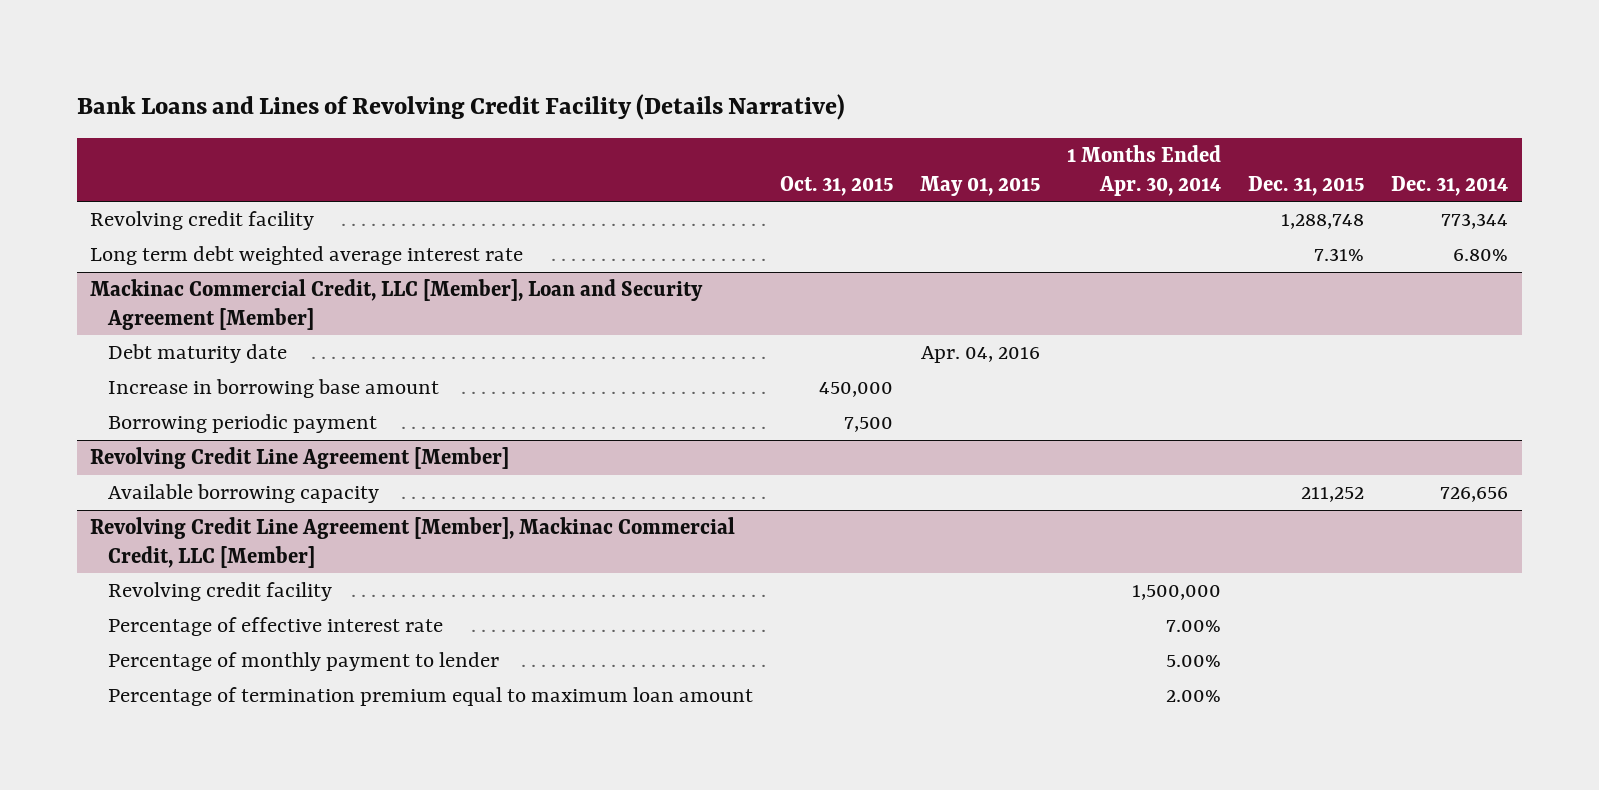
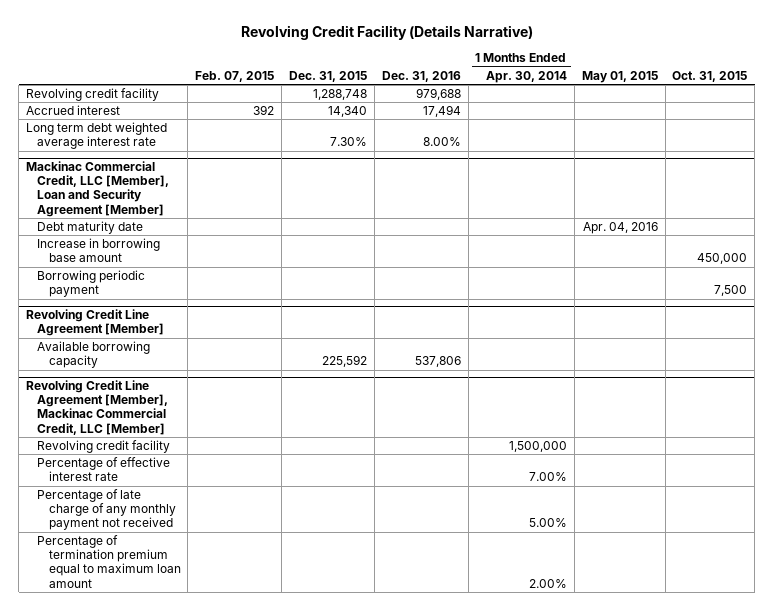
[76,94,845,121] Bank Loans and Lines of Revolving Credit Facility (Details Narrative) -> [240,25,533,41] Revolving Credit Facility (Details Narrative)
[1391,175,1509,196] Dec. 31, 2014 -> none
none -> [195,70,275,82] Feb. 07, 2015
none -> [381,70,461,82] Dec. 31, 2016
none -> [26,105,121,116] Accrued interest
[1314,248,1365,262] 7.31% -> [330,137,368,147] 7.30%
[1301,487,1365,503] 211,252 -> [322,355,368,368] 225,592
[107,652,499,672] Percentage of monthly payment to lender -> none
none -> [37,489,176,531] Percentage of late charge of any monthly payment not received

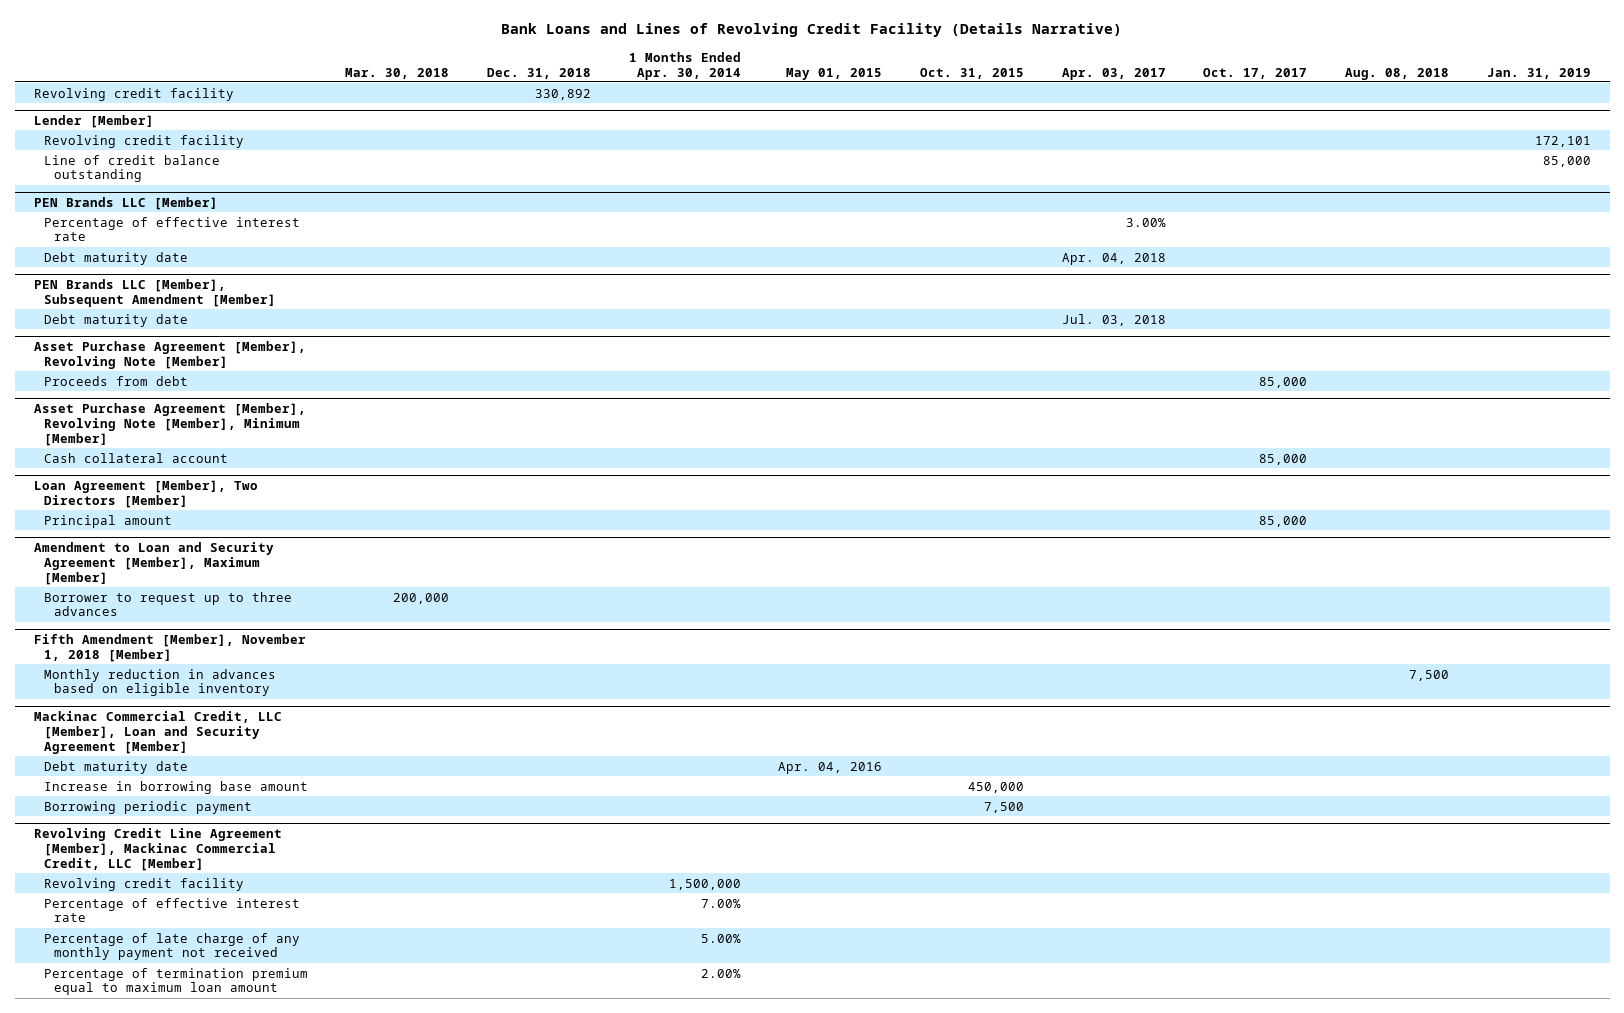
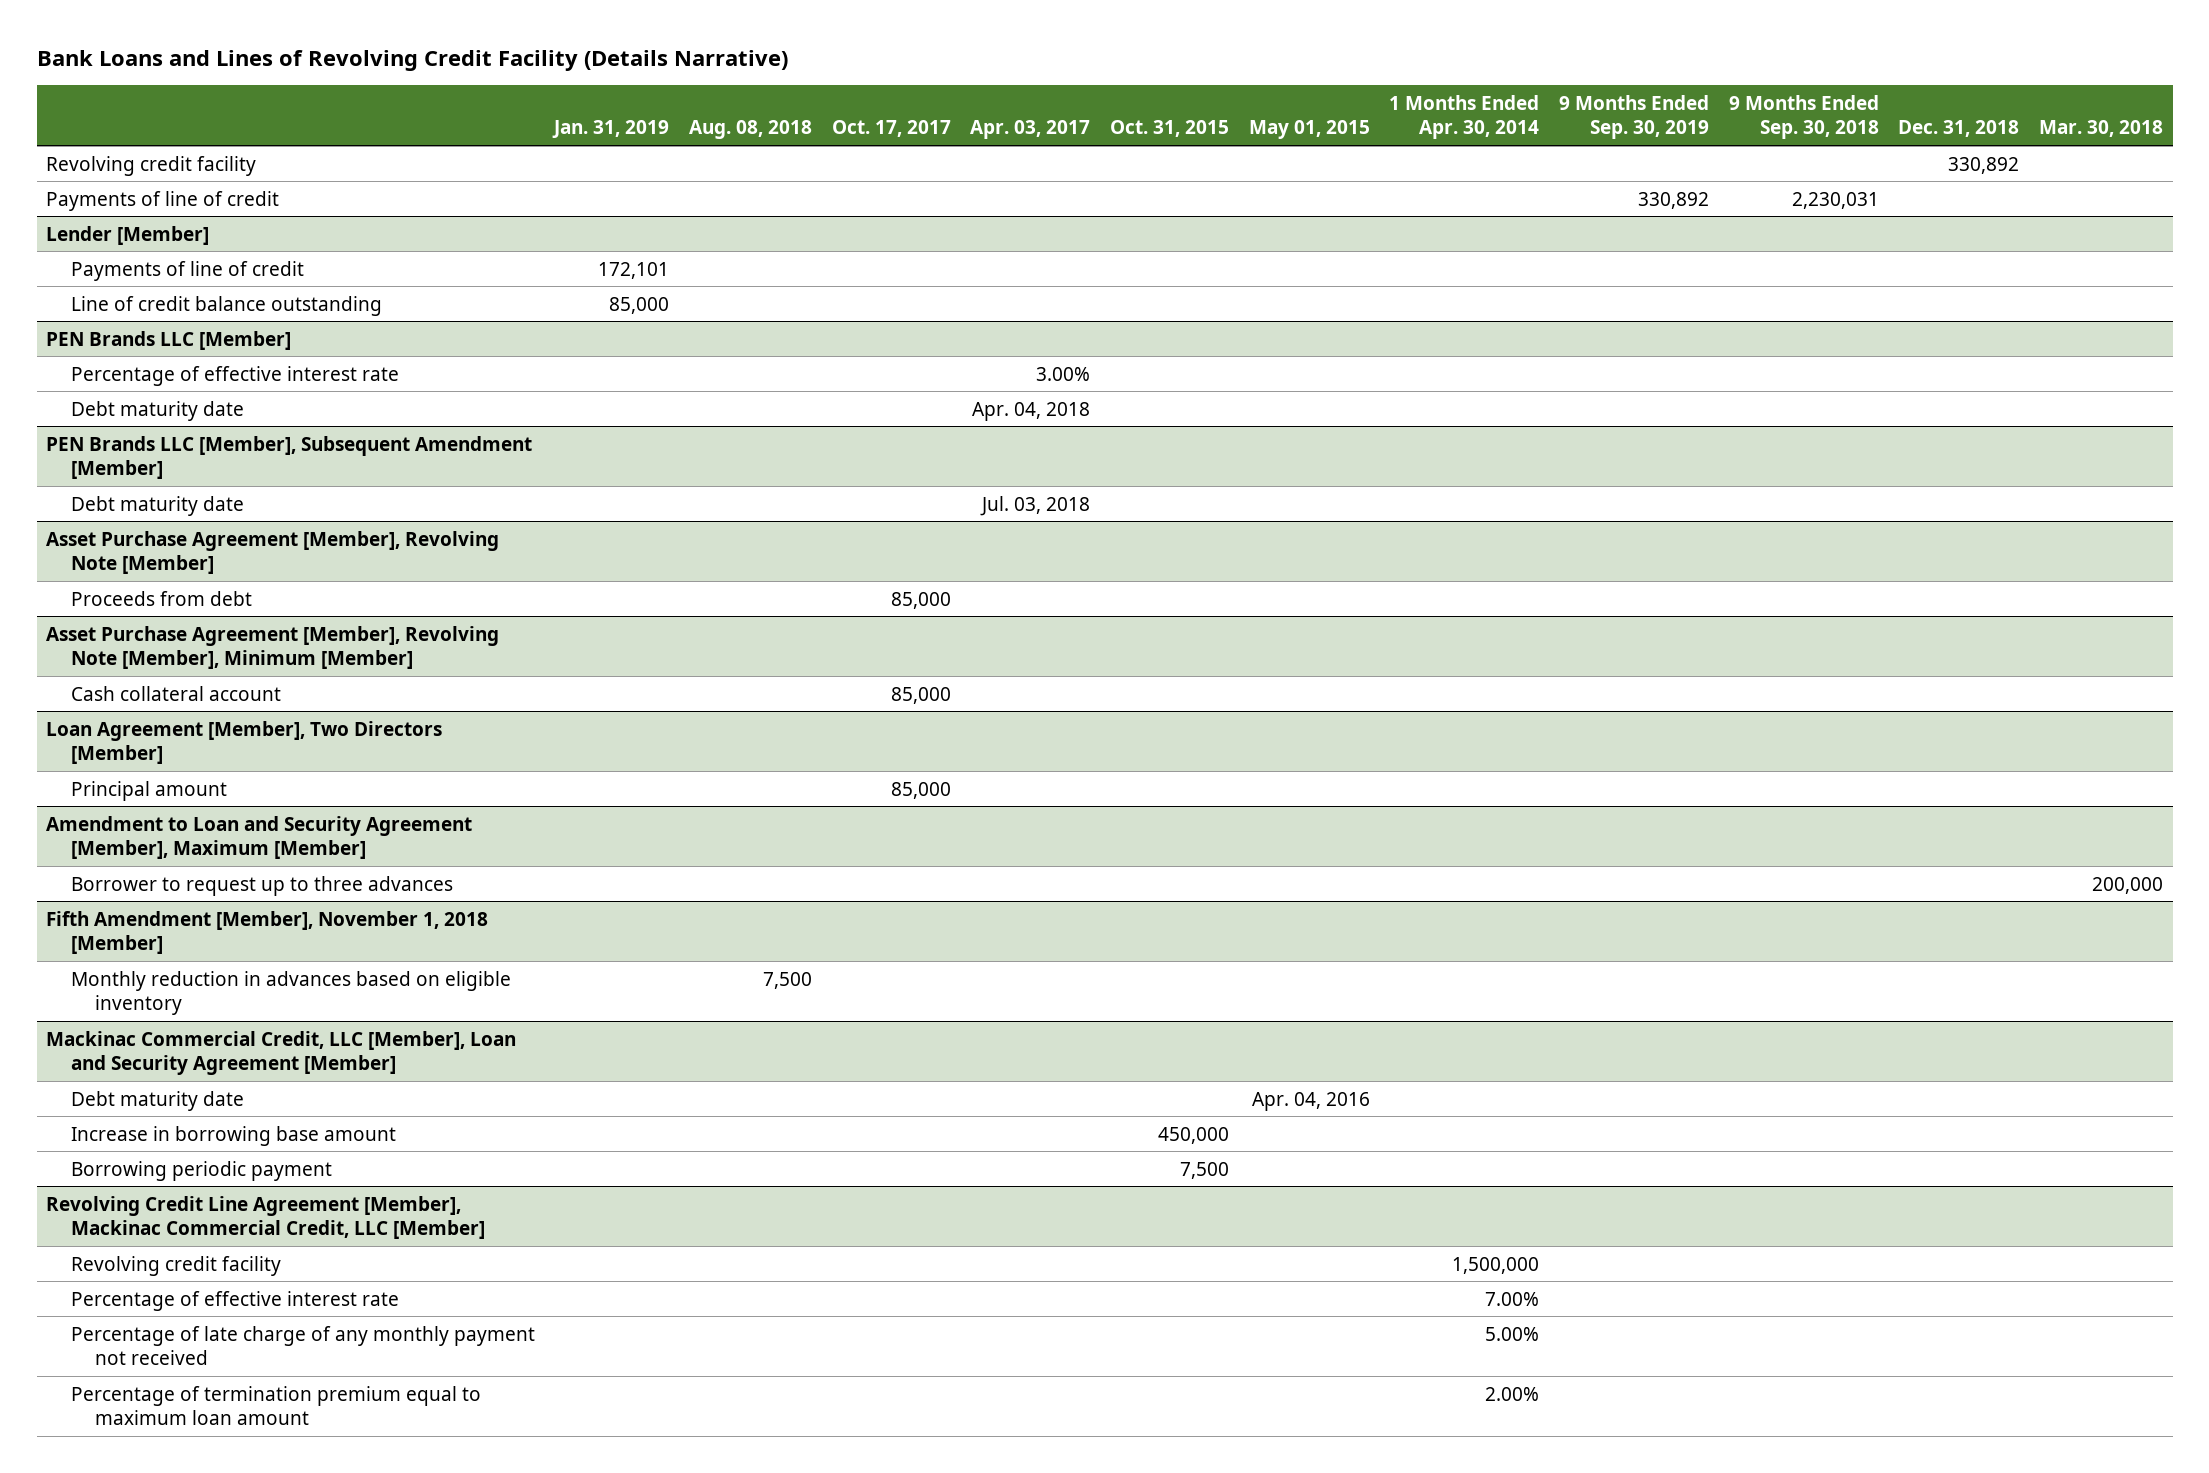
none -> [1558,94,1709,140] 9 Months Ended Sep. 30, 2019
none -> [1728,94,1879,140] 9 Months Ended Sep. 30, 2018
none -> [46,190,280,211] Payments of line of credit
[43,134,244,148] Revolving credit facility -> [70,260,304,281] Payments of line of credit

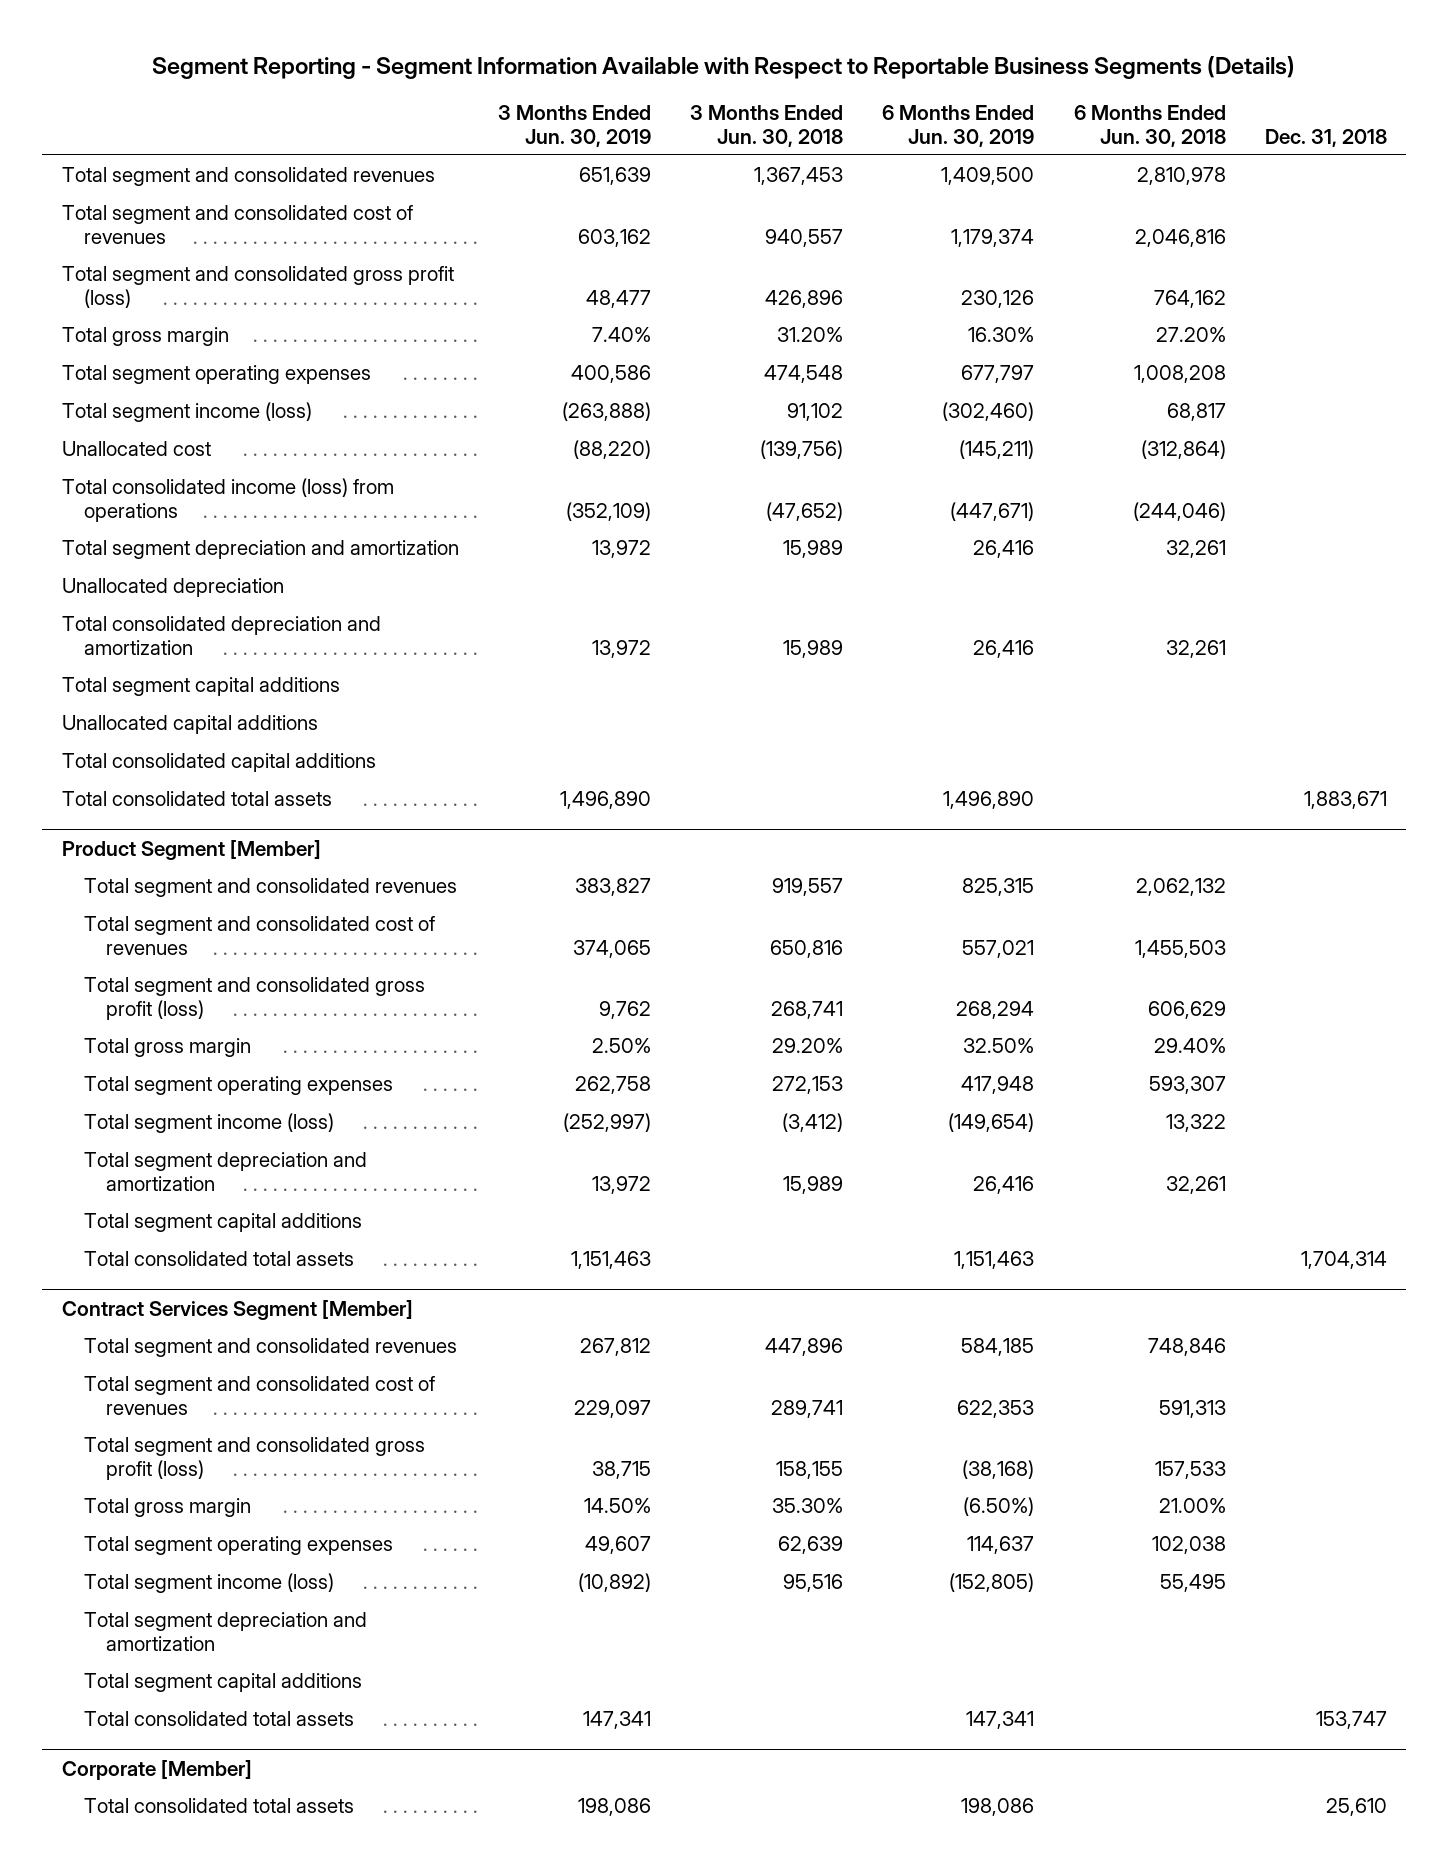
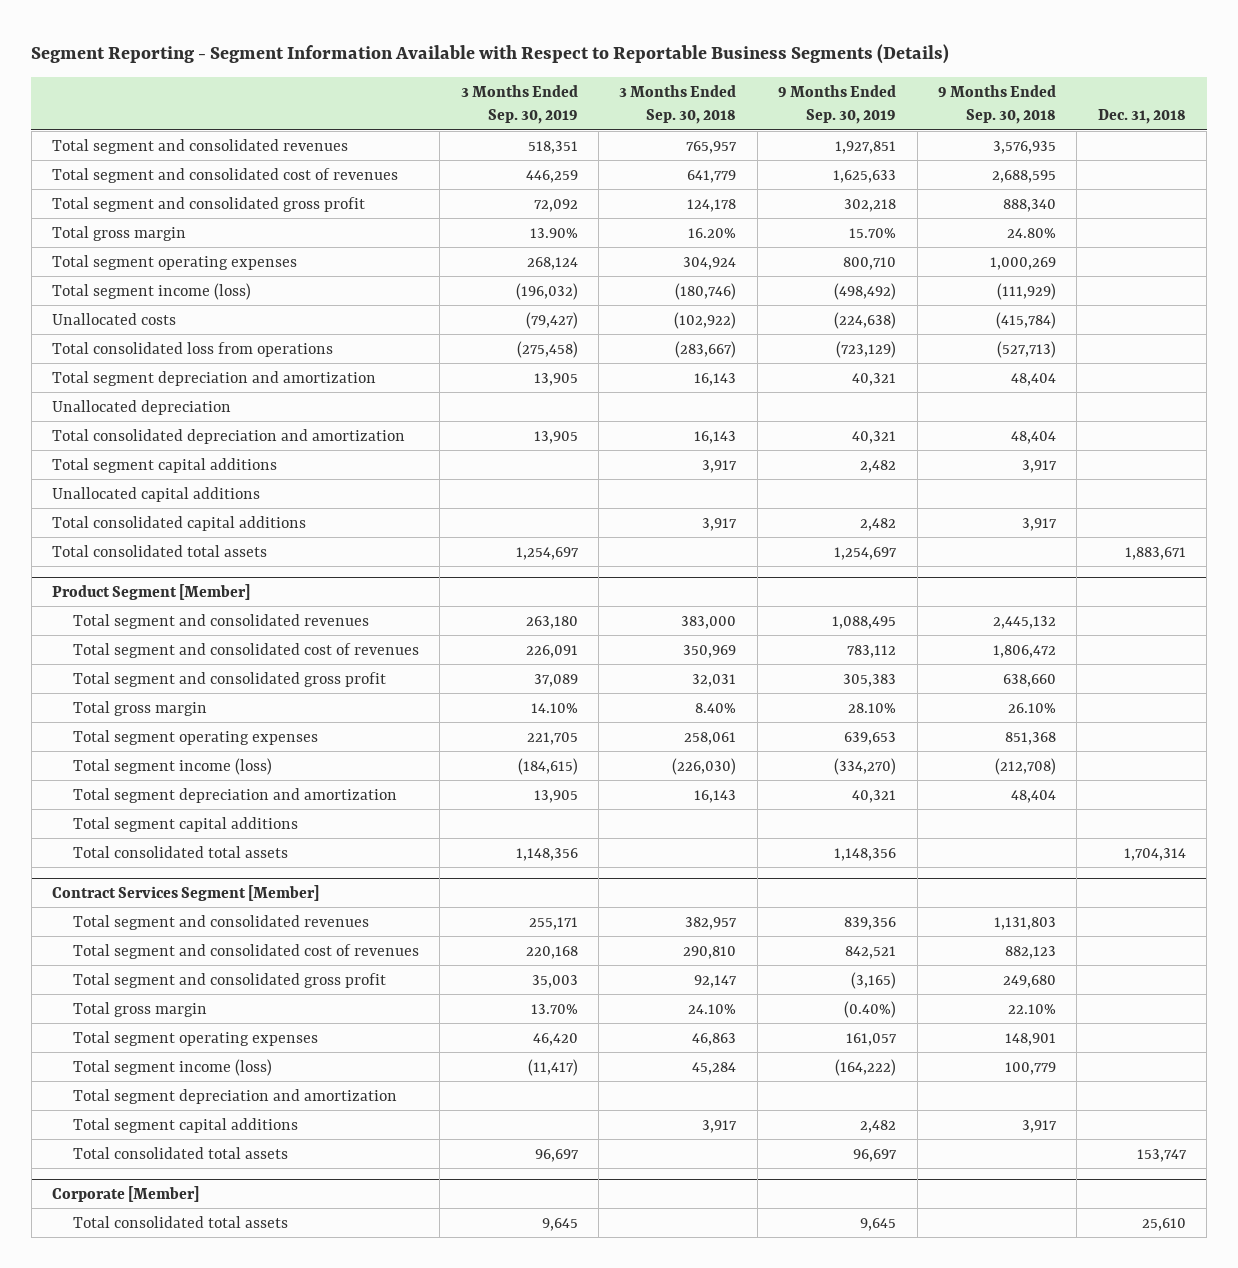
[497,105,651,147] 3 Months Ended Jun. 30, 2019 -> none
[690,105,844,147] 3 Months Ended Jun. 30, 2018 -> none
[882,105,1035,147] 6 Months Ended Jun. 30, 2019 -> none
[1073,105,1226,147] 6 Months Ended Jun. 30, 2018 -> none
none -> [460,85,578,125] 3 Months Ended Sep. 30, 2019
none -> [619,85,737,125] 3 Months Ended Sep. 30, 2018
none -> [778,85,897,125] 9 Months Ended Sep. 30, 2019
none -> [937,85,1056,125] 9 Months Ended Sep. 30, 2018
[61,266,454,308] Total segment and consolidated gross profit (loss) -> [52,196,366,212] Total segment and consolidated gross profit
[61,441,211,457] Unallocated cost -> [52,312,177,325] Unallocated costs
[61,478,394,522] Total consolidated income (loss) from operations -> [52,341,334,357] Total consolidated loss from operations
[83,977,425,1020] Total segment and consolidated gross profit (loss) -> [72,671,386,687] Total segment and consolidated gross profit
[83,1437,425,1480] Total segment and consolidated gross profit (loss) -> [72,972,386,988] Total segment and consolidated gross profit

